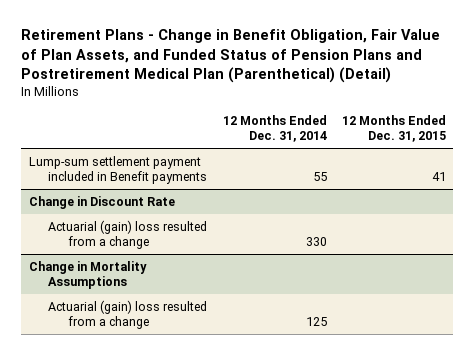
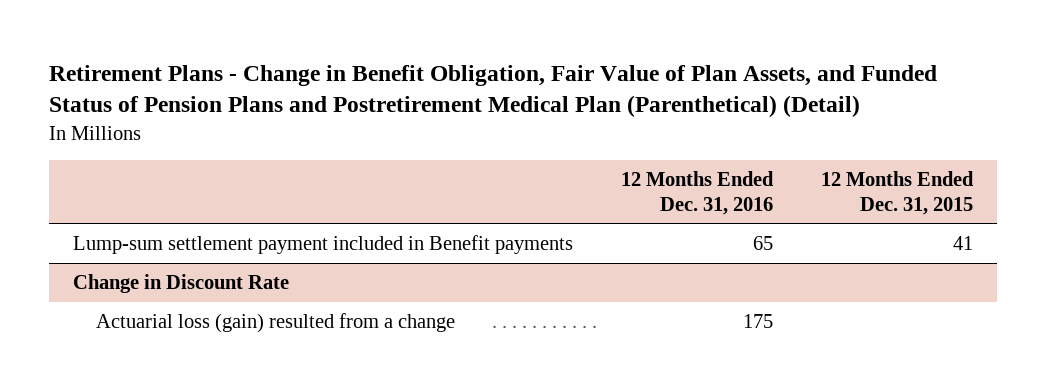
[222,114,327,143] 12 Months Ended Dec. 31, 2014 -> none
none -> [621,171,775,215] 12 Months Ended Dec. 31, 2016
[28,260,147,290] Change in Mortality Assumptions -> none
[48,299,208,330] Actuarial (gain) loss resulted from a change -> none
[48,219,208,250] Actuarial (gain) loss resulted from a change -> [95,313,455,334] Actuarial loss (gain) resulted from a change

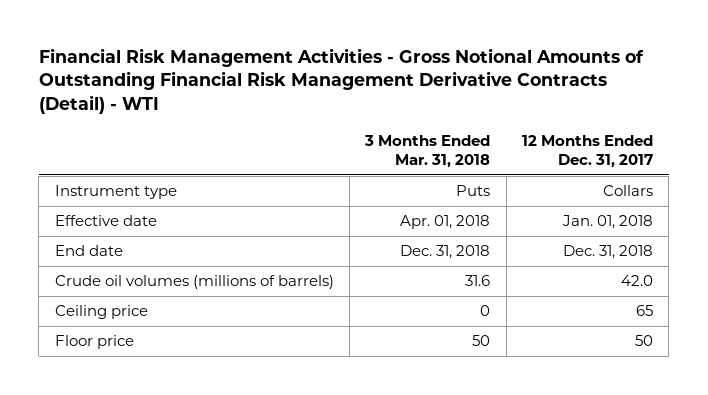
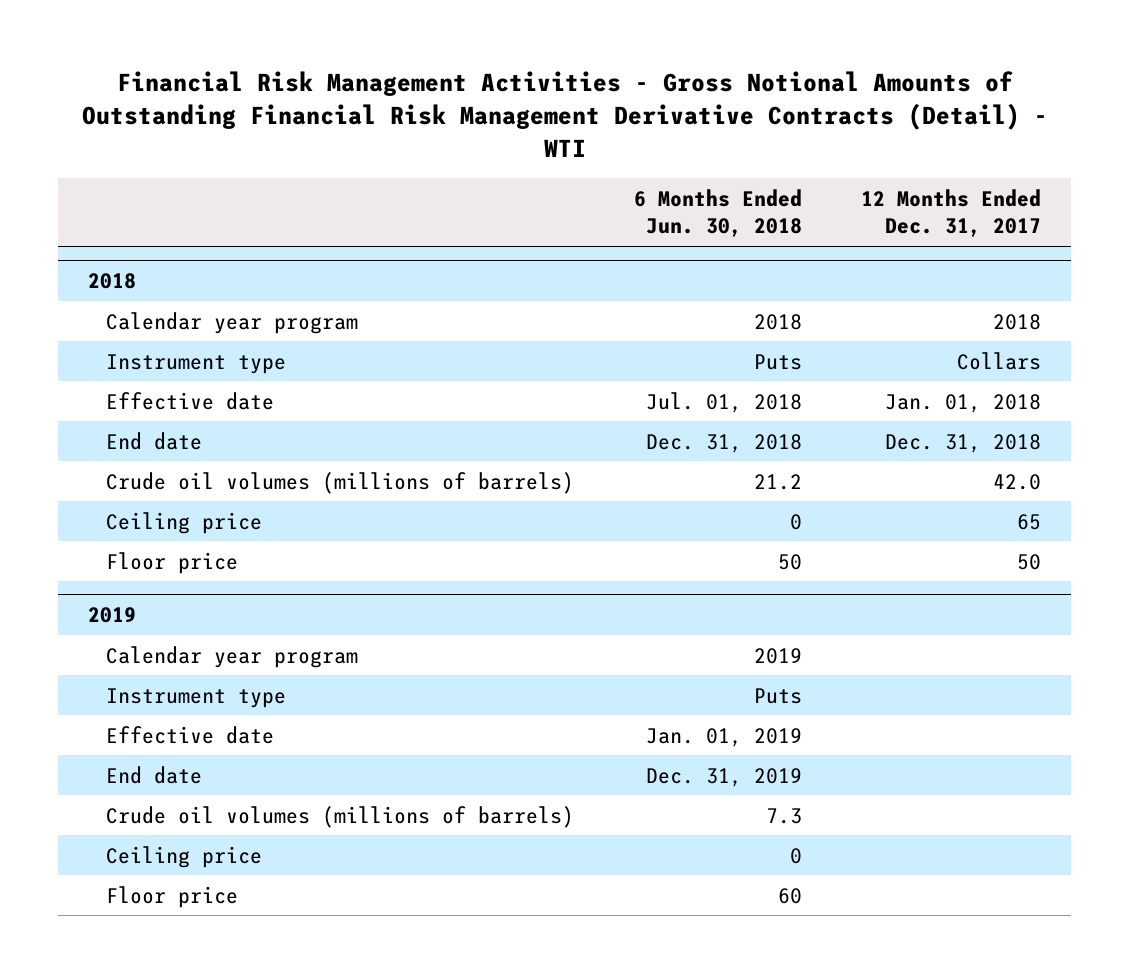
[364,134,491,169] 3 Months Ended Mar. 31, 2018 -> none
none -> [633,188,802,238] 6 Months Ended Jun. 30, 2018
none -> [87,273,136,290] 2018
none -> [106,311,359,334] Calendar year program
none -> [87,607,136,624] 2019
none -> [106,645,359,668] Calendar year program
none -> [106,687,287,708] Instrument type
none -> [106,725,275,744] Effective date
none -> [106,765,203,784] End date
none -> [106,805,575,828] Crude oil volumes (millions of barrels)
none -> [106,845,263,868] Ceiling price
none -> [106,885,239,908] Floor price

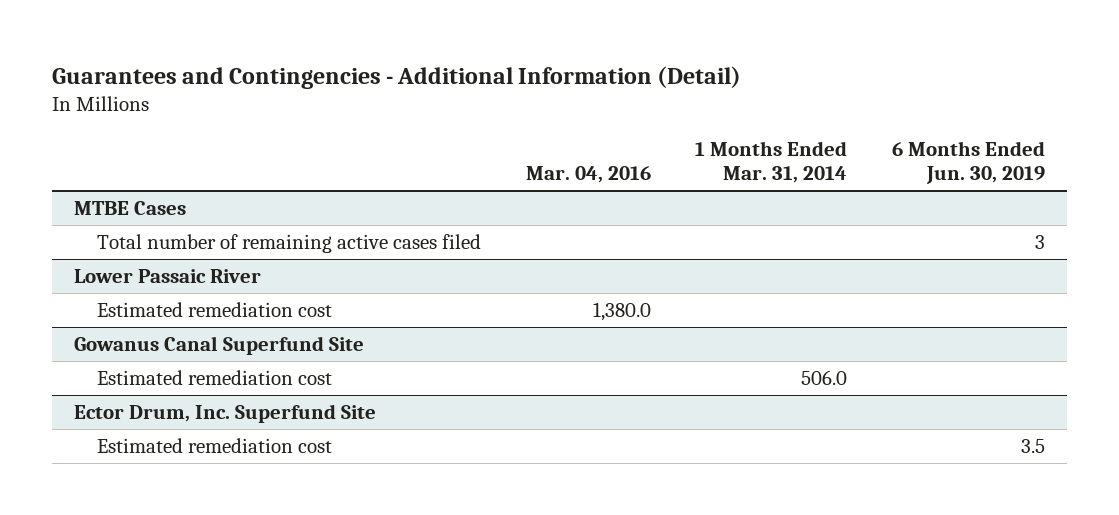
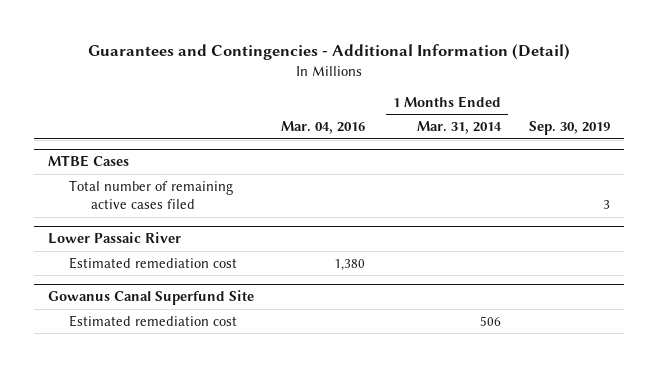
[891,140,1045,185] 6 Months Ended Jun. 30, 2019 -> none
none -> [529,121,611,136] Sep. 30, 2019
[592,302,651,322] 1,380.0 -> [334,258,366,271] 1,380
[74,404,377,424] Ector Drum, Inc. Superfund Site -> none
[97,438,333,454] Estimated remediation cost -> none
[801,370,848,386] 506.0 -> [480,315,502,326] 506

